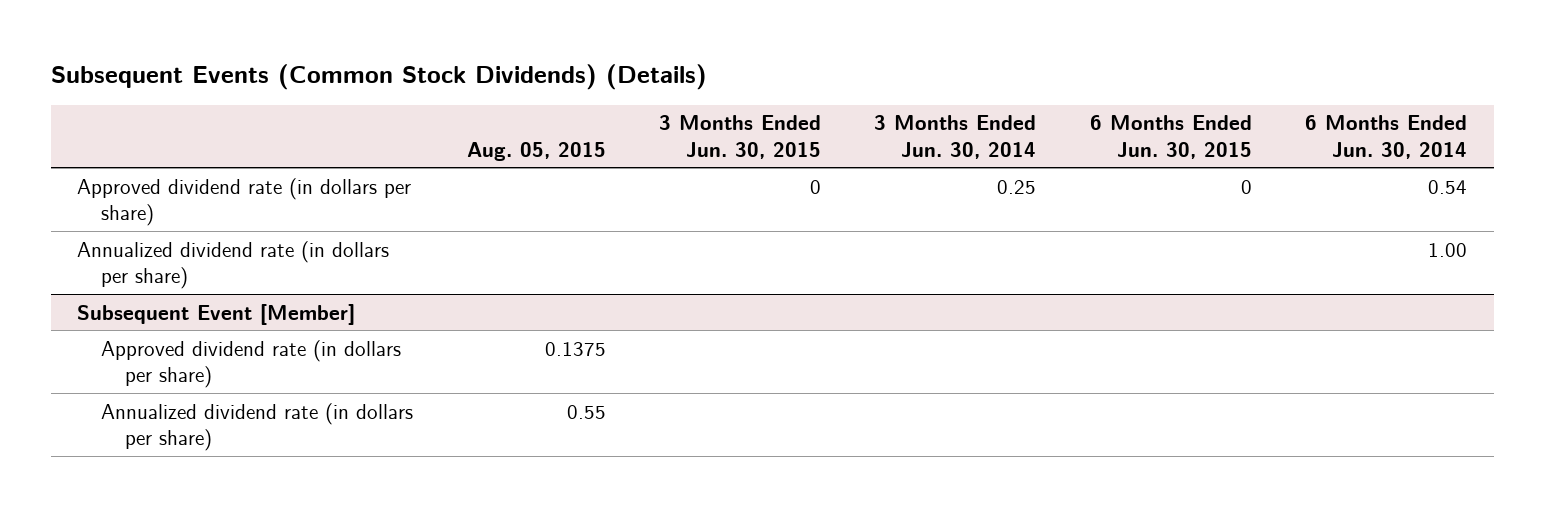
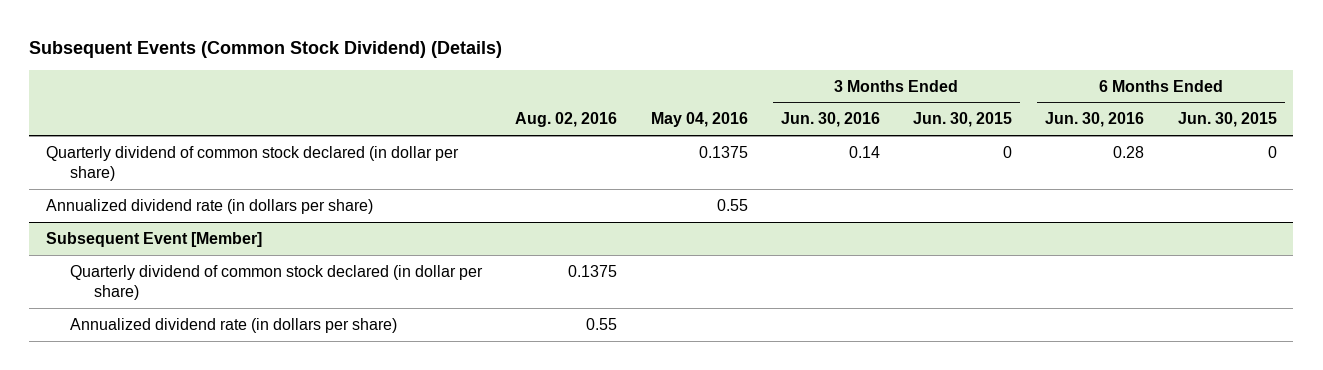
[50,64,707,91] Subsequent Events (Common Stock Dividends) (Details) -> [29,41,503,59] Subsequent Events (Common Stock Dividend) (Details)
[466,141,606,161] Aug. 05, 2015 -> none
[874,115,1037,159] 3 Months Ended Jun. 30, 2014 -> none
[1305,115,1468,159] 6 Months Ended Jun. 30, 2014 -> none
none -> [515,112,618,128] Aug. 02, 2016
none -> [650,112,748,128] May 04, 2016
none -> [780,112,880,128] Jun. 30, 2016
none -> [1045,112,1145,128] Jun. 30, 2016
[77,177,412,227] Approved dividend rate (in dollars per share) -> [46,145,460,181] Quarterly dividend of common stock declared (in dollar per share)
[101,339,402,389] Approved dividend rate (in dollars per share) -> [69,264,483,300] Quarterly dividend of common stock declared (in dollar per share)

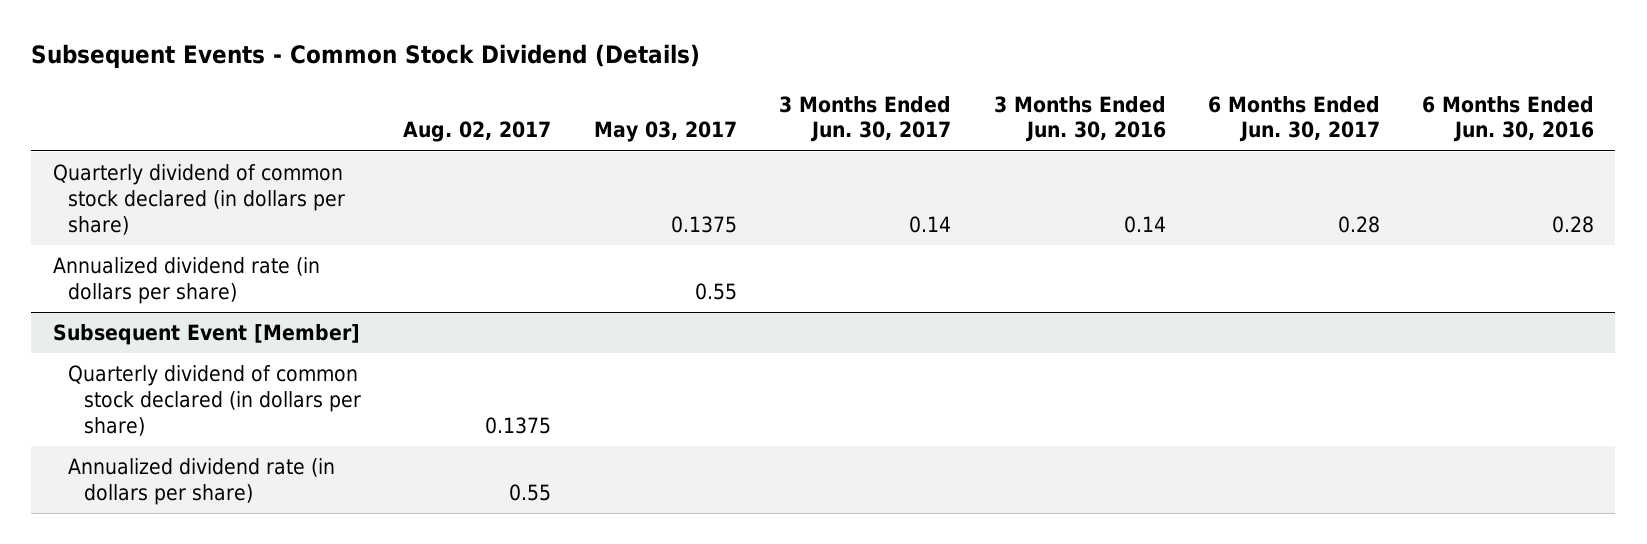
[29,41,503,59] Subsequent Events (Common Stock Dividend) (Details) -> [31,44,701,69] Subsequent Events - Common Stock Dividend (Details)
[515,112,618,128] Aug. 02, 2016 -> none
[650,112,748,128] May 04, 2016 -> none
[913,112,1013,128] Jun. 30, 2015 -> none
[1177,112,1277,128] Jun. 30, 2015 -> none
none -> [403,121,552,143] Aug. 02, 2017
none -> [593,121,737,143] May 03, 2017
none -> [779,95,952,143] 3 Months Ended Jun. 30, 2017
none -> [1207,95,1380,143] 6 Months Ended Jun. 30, 2017
[46,145,460,181] Quarterly dividend of common stock declared (in dollar per share) -> [52,164,346,235] Quarterly dividend of common stock declared (in dollars per share)
[69,264,483,300] Quarterly dividend of common stock declared (in dollar per share) -> [68,365,362,436] Quarterly dividend of common stock declared (in dollars per share)

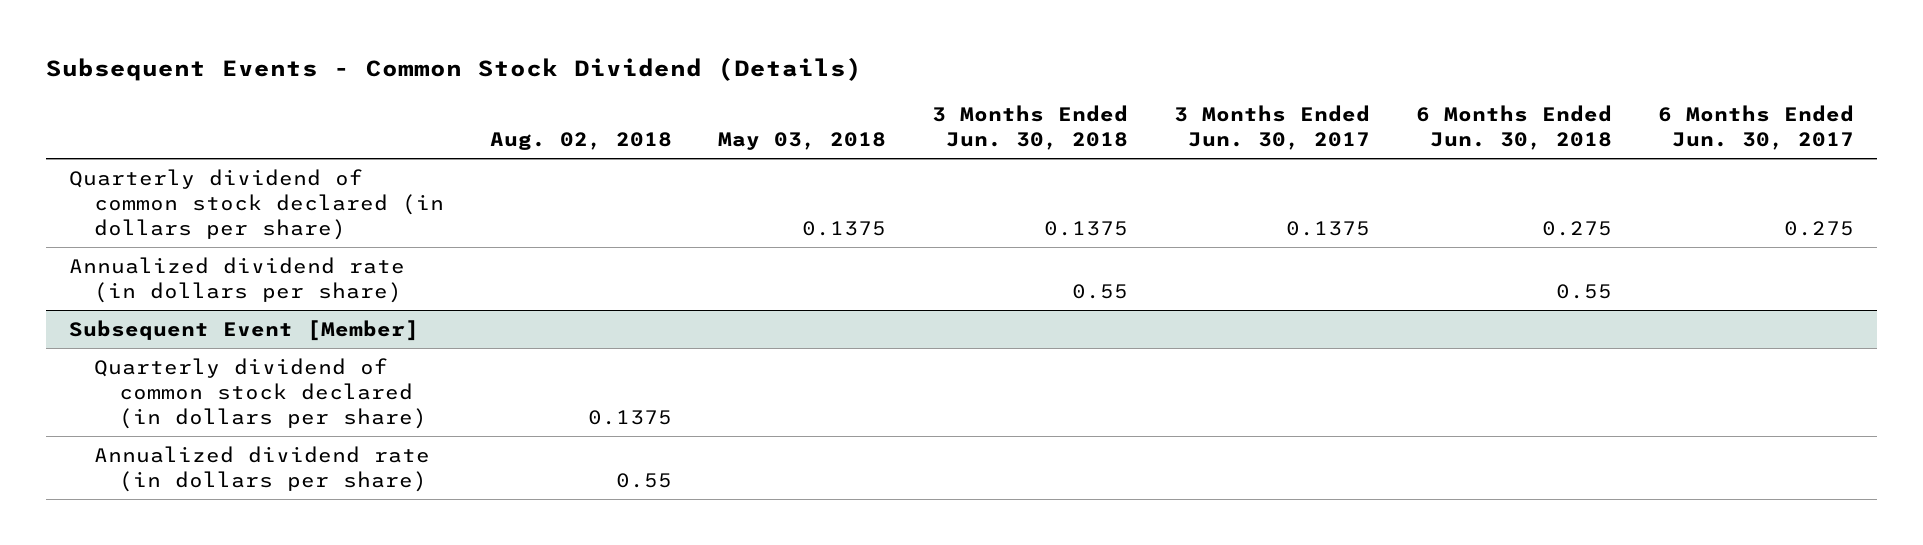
[403,121,552,143] Aug. 02, 2017 -> none
[593,121,737,143] May 03, 2017 -> none
[993,95,1166,143] 3 Months Ended Jun. 30, 2016 -> none
[1422,95,1595,143] 6 Months Ended Jun. 30, 2016 -> none
none -> [490,132,673,151] Aug. 02, 2018
none -> [718,132,887,151] May 03, 2018
none -> [932,105,1129,151] 3 Months Ended Jun. 30, 2018
none -> [1416,105,1613,151] 6 Months Ended Jun. 30, 2018
[909,215,952,233] 0.14 -> [1286,220,1371,236] 0.1375
[1337,215,1380,233] 0.28 -> [1784,220,1855,236] 0.275

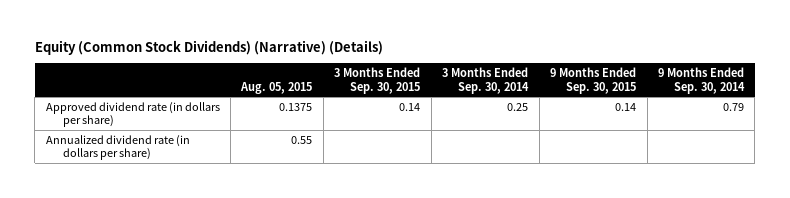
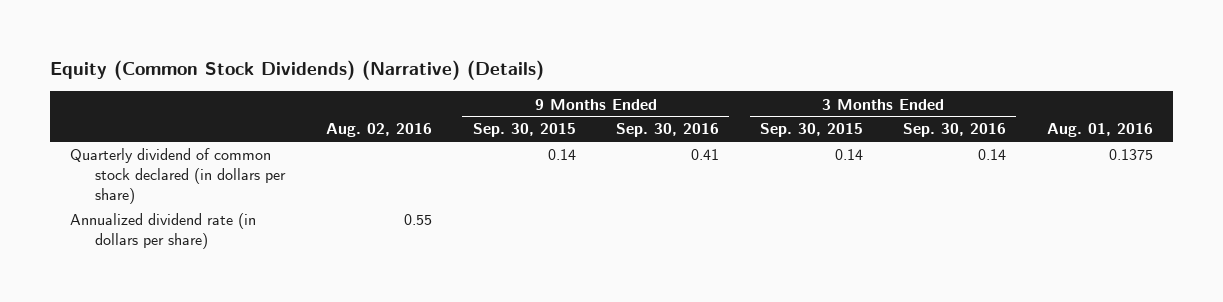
[240,81,313,94] Aug. 05, 2015 -> none
[442,66,530,94] 3 Months Ended Sep. 30, 2014 -> none
[657,66,745,94] 9 Months Ended Sep. 30, 2014 -> none
none -> [325,123,432,138] Aug. 02, 2016
none -> [616,123,720,138] Sep. 30, 2016
none -> [903,123,1007,138] Sep. 30, 2016
none -> [1046,123,1153,138] Aug. 01, 2016
[45,101,220,128] Approved dividend rate (in dollars per share) -> [70,148,287,204] Quarterly dividend of common stock declared (in dollars per share)

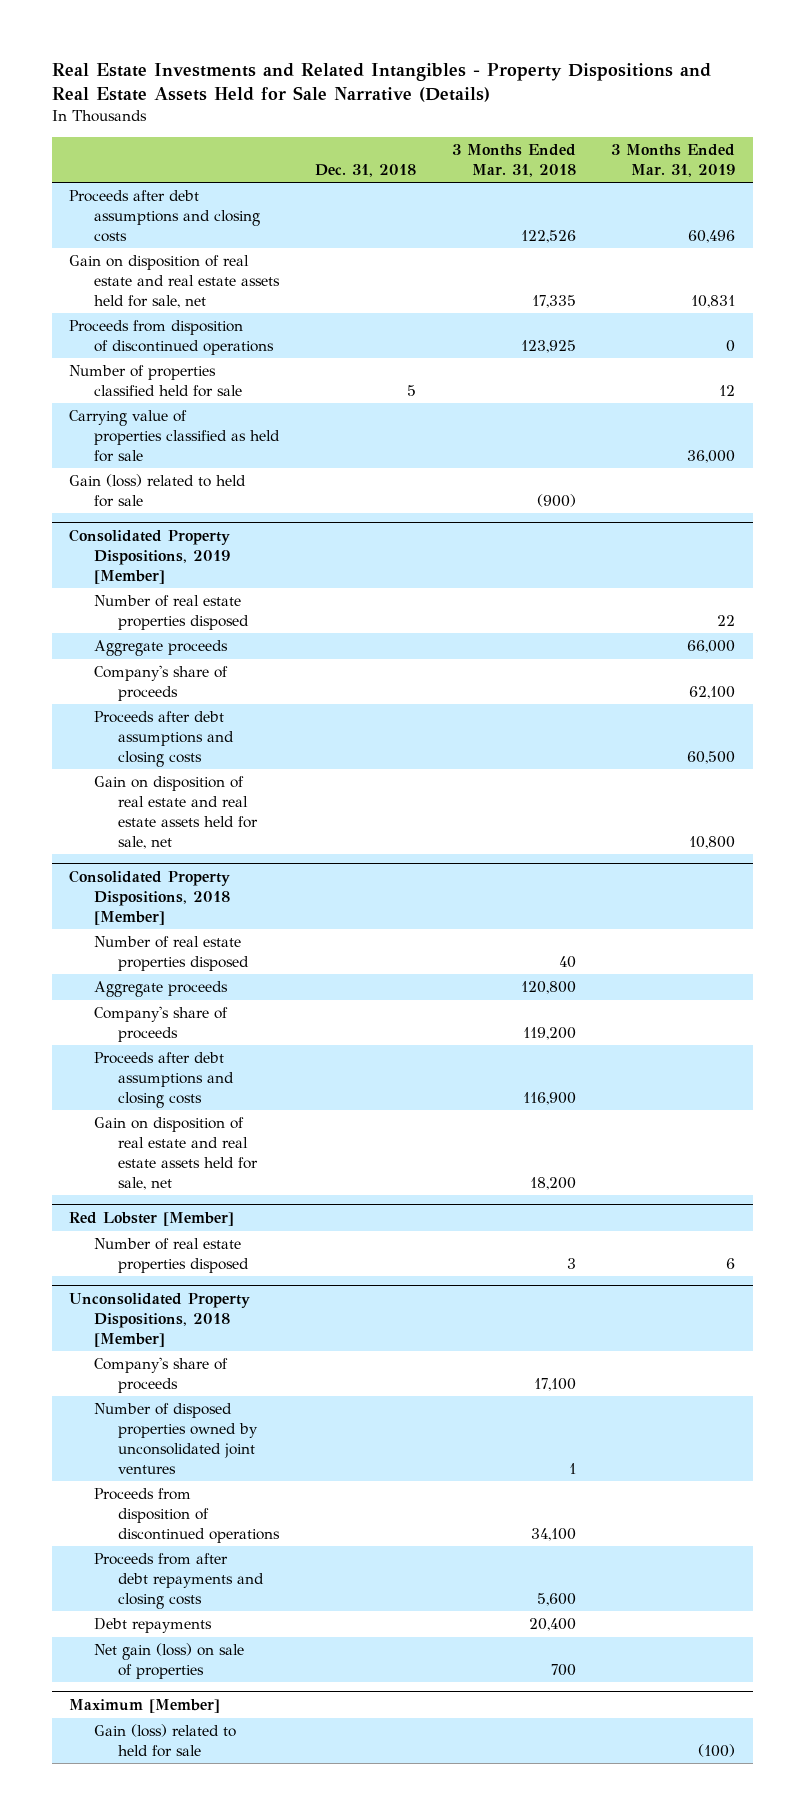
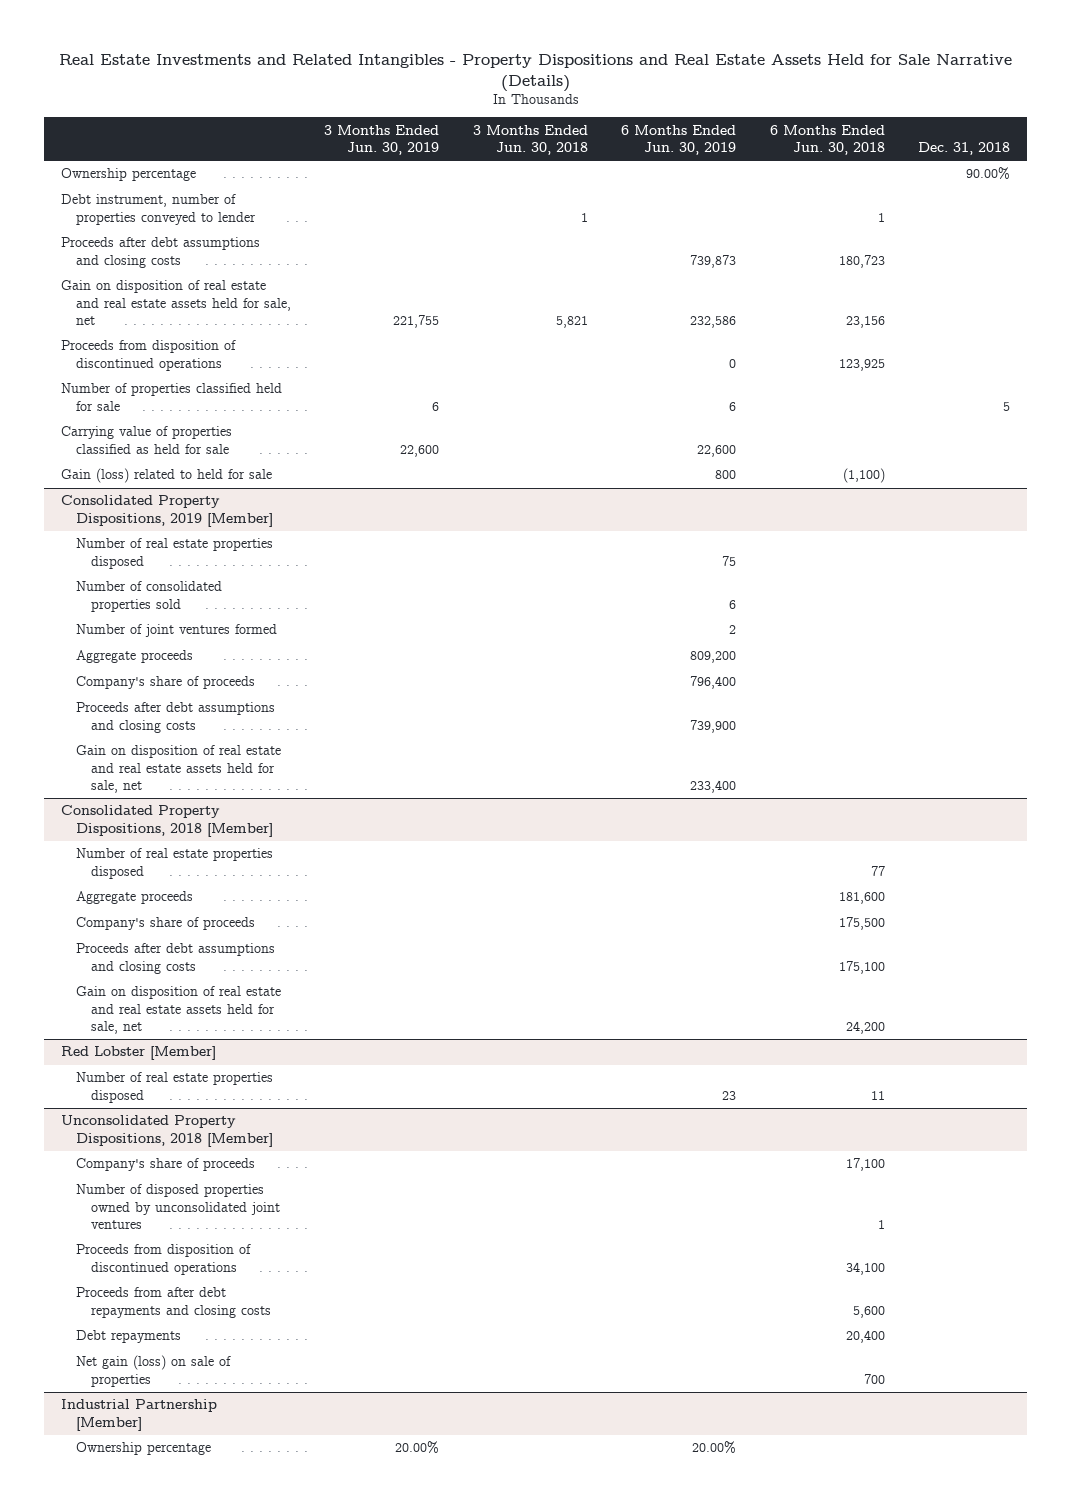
[451,144,576,177] 3 Months Ended Mar. 31, 2018 -> none
[611,144,736,177] 3 Months Ended Mar. 31, 2019 -> none
none -> [324,124,440,156] 3 Months Ended Jun. 30, 2019
none -> [472,124,588,156] 3 Months Ended Jun. 30, 2018
none -> [621,124,737,156] 6 Months Ended Jun. 30, 2019
none -> [769,124,885,156] 6 Months Ended Jun. 30, 2018
none -> [61,168,197,182] Ownership percentage
none -> [61,194,256,225] Debt instrument, number of properties conveyed to lender
none -> [75,581,222,612] Number of consolidated properties sold
none -> [75,624,277,638] Number of joint ventures formed
[69,1699,221,1714] Maximum [Member] -> none
[93,1724,236,1758] Gain (loss) related to held for sale -> none
none -> [61,1399,218,1431] Industrial Partnership [Member]
none -> [75,1442,211,1456] Ownership percentage

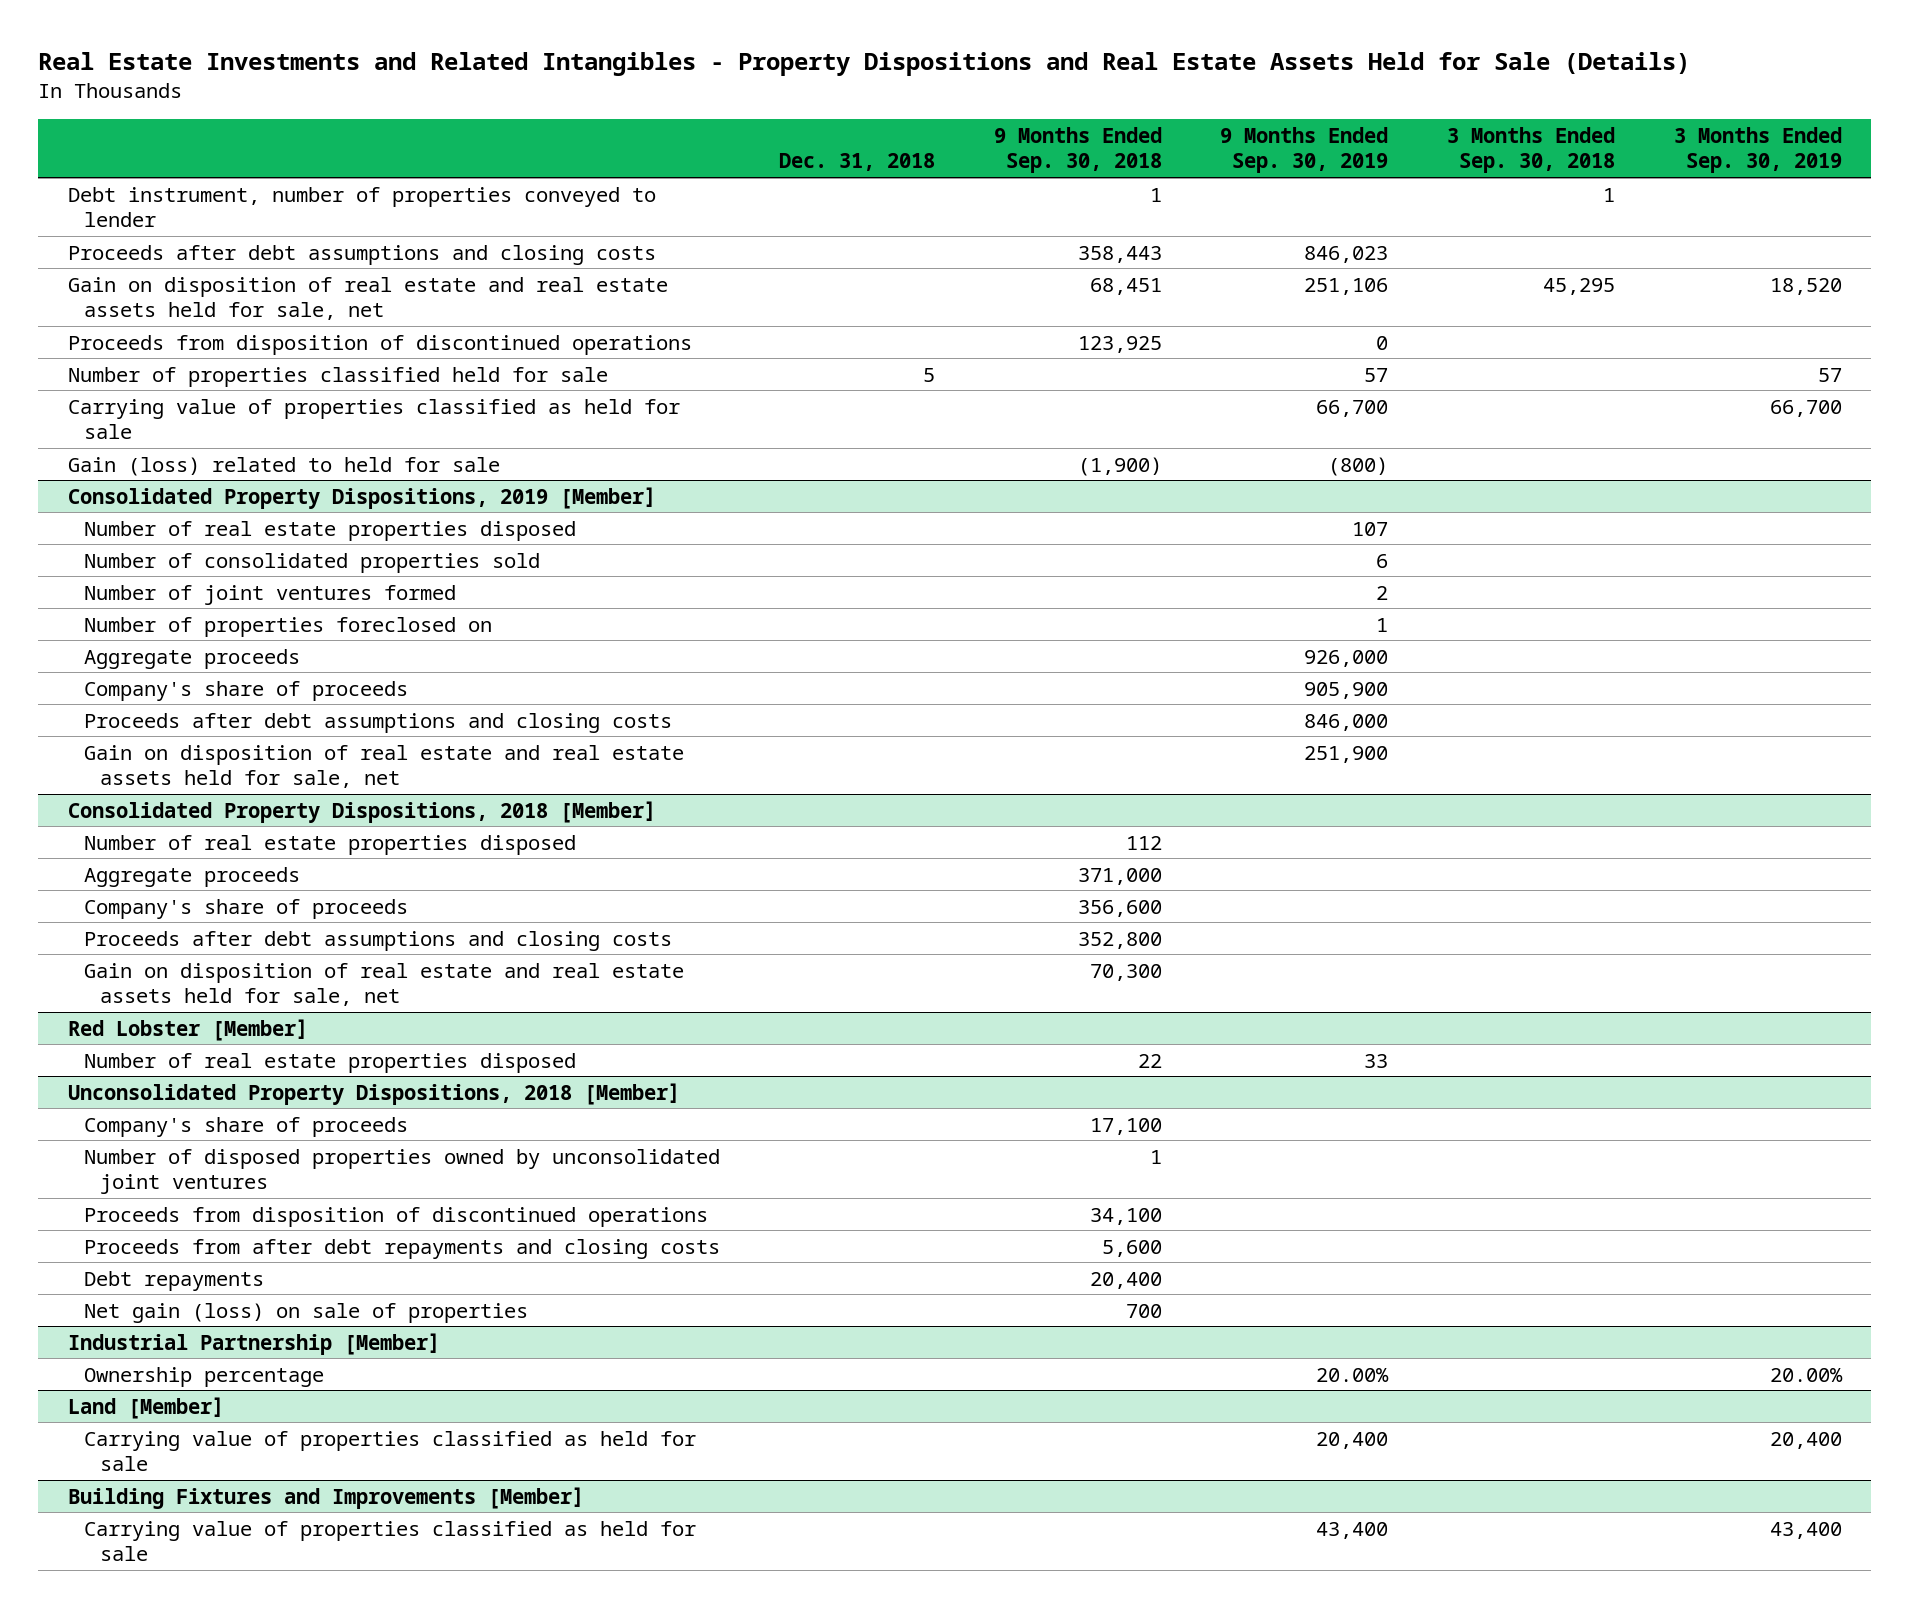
[58,54,1012,93] Real Estate Investments and Related Intangibles - Property Dispositions and Real Estate Assets Held for Sale Narrative (Details) -> [38,52,1691,77] Real Estate Investments and Related Intangibles - Property Dispositions and Real Estate Assets Held for Sale (Details)
[324,124,440,156] 3 Months Ended Jun. 30, 2019 -> none
[472,124,588,156] 3 Months Ended Jun. 30, 2018 -> none
[621,124,737,156] 6 Months Ended Jun. 30, 2019 -> none
[769,124,885,156] 6 Months Ended Jun. 30, 2018 -> none
none -> [993,126,1162,174] 9 Months Ended Sep. 30, 2018
none -> [1220,126,1389,174] 9 Months Ended Sep. 30, 2019
none -> [1447,126,1616,174] 3 Months Ended Sep. 30, 2018
none -> [1674,126,1843,174] 3 Months Ended Sep. 30, 2019
[61,168,197,182] Ownership percentage -> none
none -> [83,616,492,637] Number of properties foreclosed on
none -> [67,1396,224,1419] Land [Member]
none -> [83,1430,696,1472] Carrying value of properties classified as held for sale
none -> [67,1486,584,1509] Building Fixtures and Improvements [Member]
none -> [83,1520,696,1562] Carrying value of properties classified as held for sale

